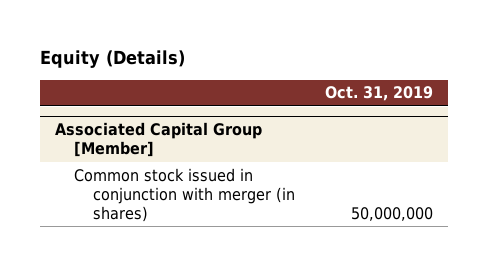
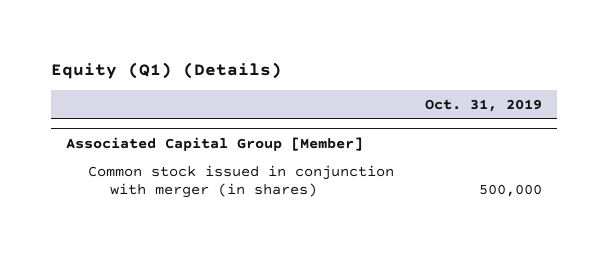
[40,50,186,69] Equity (Details) -> [50,61,282,79] Equity (Q1) (Details)
[350,206,433,221] 50,000,000 -> [478,183,542,197] 500,000

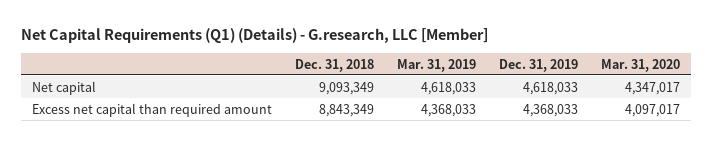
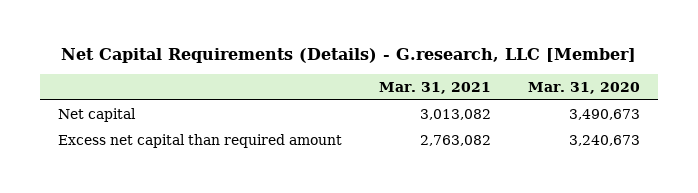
[20,28,488,44] Net Capital Requirements (Q1) (Details) - G.research, LLC [Member] -> [60,48,636,64] Net Capital Requirements (Details) - G.research, LLC [Member]
[295,58,375,72] Dec. 31, 2018 -> none
[396,58,476,72] Mar. 31, 2019 -> none
[498,58,578,72] Dec. 31, 2019 -> none
none -> [378,81,491,94] Mar. 31, 2021
[624,81,680,95] 4,347,017 -> [568,109,640,121] 3,490,673
[624,103,680,117] 4,097,017 -> [568,135,640,147] 3,240,673

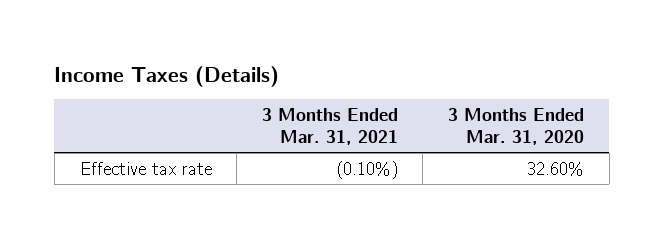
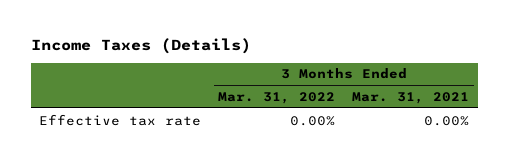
[447,108,584,145] 3 Months Ended Mar. 31, 2020 -> none
none -> [218,91,336,104] Mar. 31, 2022
[335,160,398,179] (0.10%) -> [424,115,470,126] 0.00%

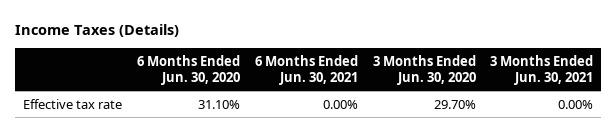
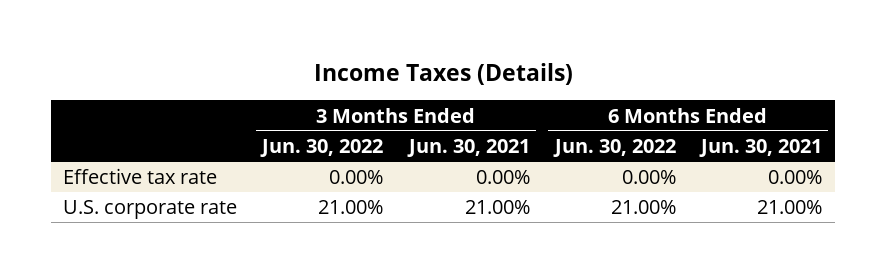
[136,54,240,86] 6 Months Ended Jun. 30, 2020 -> none
[372,54,476,86] 3 Months Ended Jun. 30, 2020 -> none
none -> [260,139,384,158] Jun. 30, 2022
none -> [552,139,676,158] Jun. 30, 2022
none -> [63,200,238,220] U.S. corporate rate

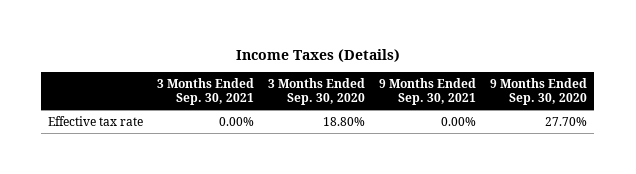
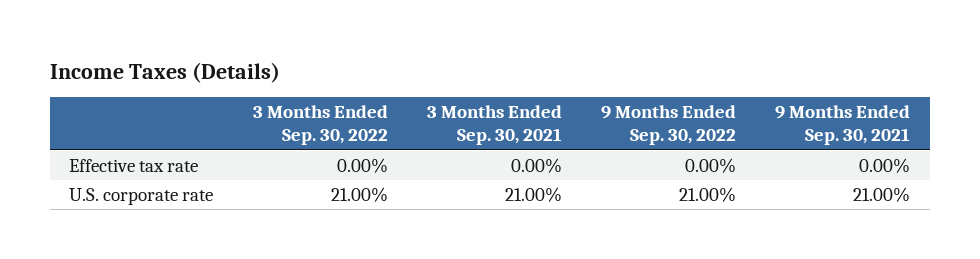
[268,78,366,106] 3 Months Ended Sep. 30, 2020 -> none
[490,78,588,106] 9 Months Ended Sep. 30, 2020 -> none
none -> [252,104,388,146] 3 Months Ended Sep. 30, 2022
none -> [601,104,737,146] 9 Months Ended Sep. 30, 2022
none -> [69,187,214,205] U.S. corporate rate

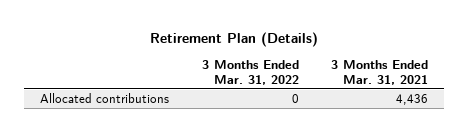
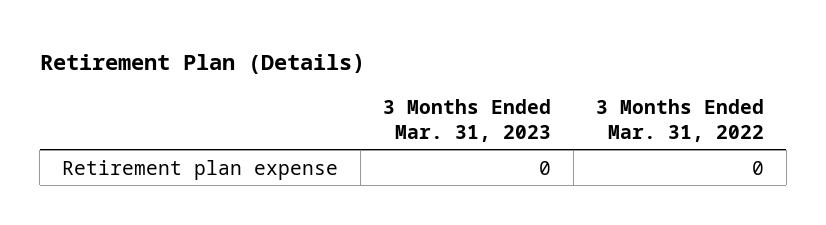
[330,60,428,85] 3 Months Ended Mar. 31, 2021 -> none
none -> [382,98,551,142] 3 Months Ended Mar. 31, 2023
[40,93,170,104] Allocated contributions -> [62,159,339,180] Retirement plan expense

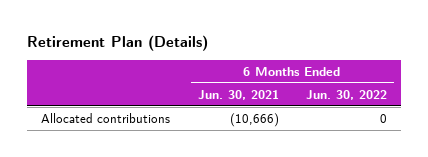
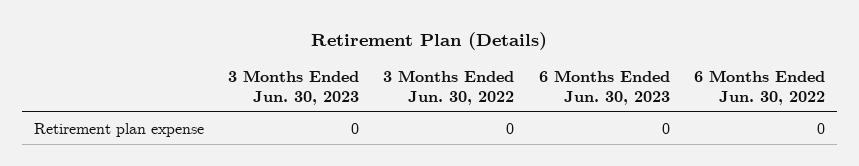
[197,89,279,100] Jun. 30, 2021 -> none
none -> [228,70,360,105] 3 Months Ended Jun. 30, 2023
none -> [383,70,515,105] 3 Months Ended Jun. 30, 2022
none -> [538,70,670,105] 6 Months Ended Jun. 30, 2023
[40,112,170,123] Allocated contributions -> [33,123,204,138] Retirement plan expense

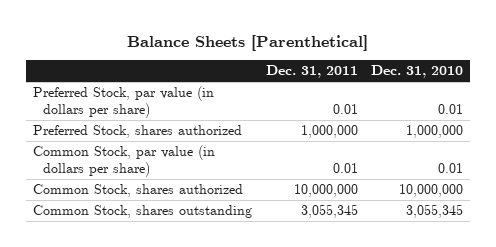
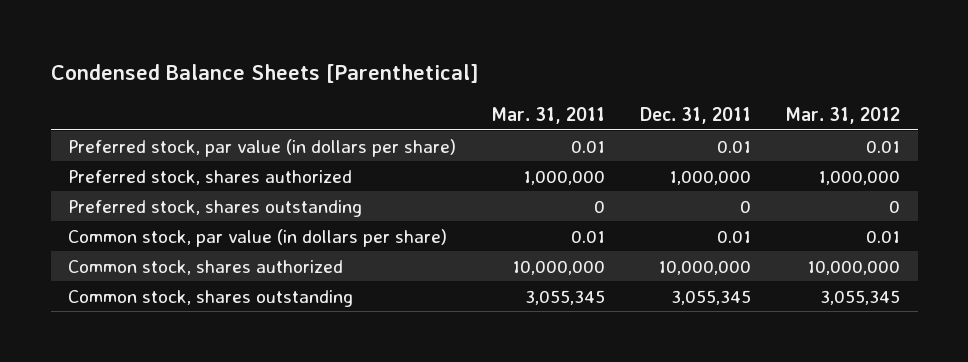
[127,34,369,51] Balance Sheets [Parenthetical] -> [50,64,479,84] Condensed Balance Sheets [Parenthetical]
[371,65,464,79] Dec. 31, 2010 -> none
none -> [490,107,605,125] Mar. 31, 2011
none -> [785,107,901,125] Mar. 31, 2012
[32,86,214,119] Preferred Stock, par value (in dollars per share) -> [68,138,457,157] Preferred stock, par value (in dollars per share)
[32,125,242,139] Preferred Stock, shares authorized -> [68,169,353,185] Preferred stock, shares authorized
none -> [68,199,363,217] Preferred stock, shares outstanding
[32,145,215,178] Common Stock, par value (in dollars per share) -> [68,228,448,247] Common stock, par value (in dollars per share)
[32,184,243,198] Common Stock, shares authorized -> [68,259,344,275] Common stock, shares authorized
[32,205,252,219] Common Stock, shares outstanding -> [68,289,354,307] Common stock, shares outstanding

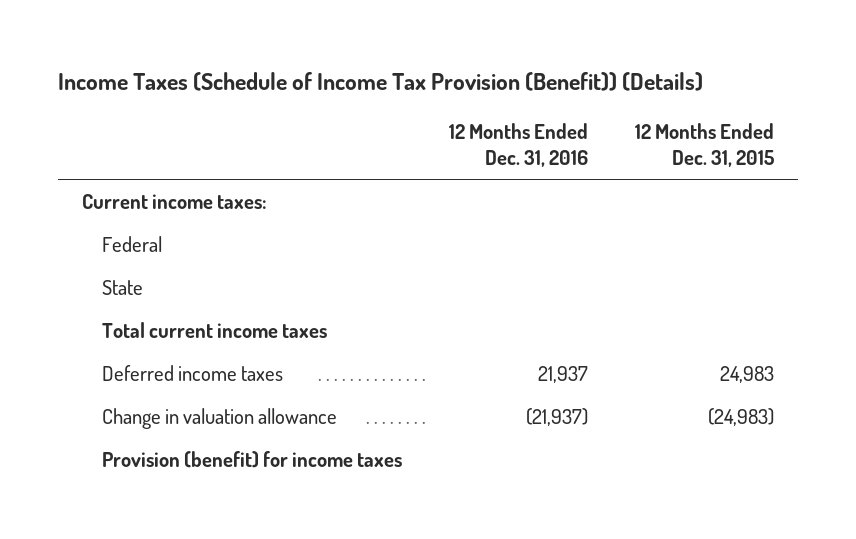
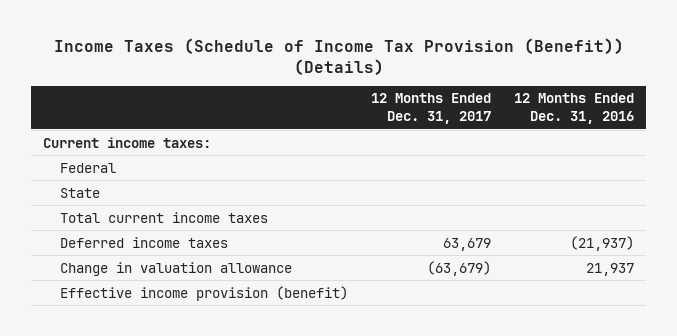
[635,122,775,168] 12 Months Ended Dec. 31, 2015 -> none
none -> [371,93,492,124] 12 Months Ended Dec. 31, 2017
[538,365,589,383] 21,937 -> [570,235,635,251] (21,937)
[526,407,589,426] (21,937) -> [586,262,635,276] 21,937
[101,450,402,468] Provision (benefit) for income taxes -> [59,285,348,301] Effective income provision (benefit)

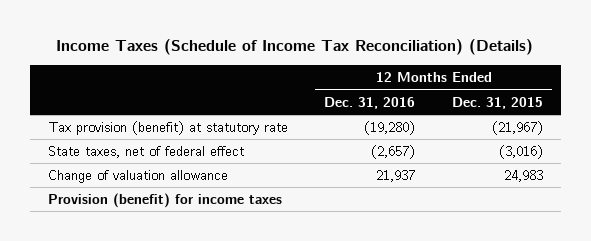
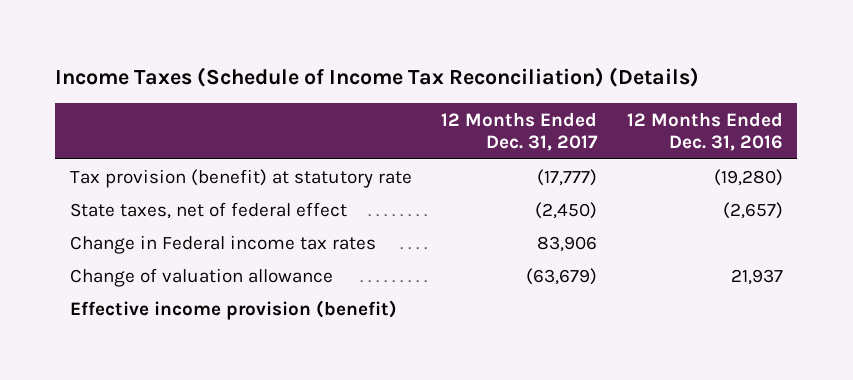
[452,96,544,109] Dec. 31, 2015 -> none
none -> [441,111,599,152] 12 Months Ended Dec. 31, 2017
none -> [69,234,376,254] Change in Federal income tax rates
[47,193,282,209] Provision (benefit) for income taxes -> [69,299,397,320] Effective income provision (benefit)

